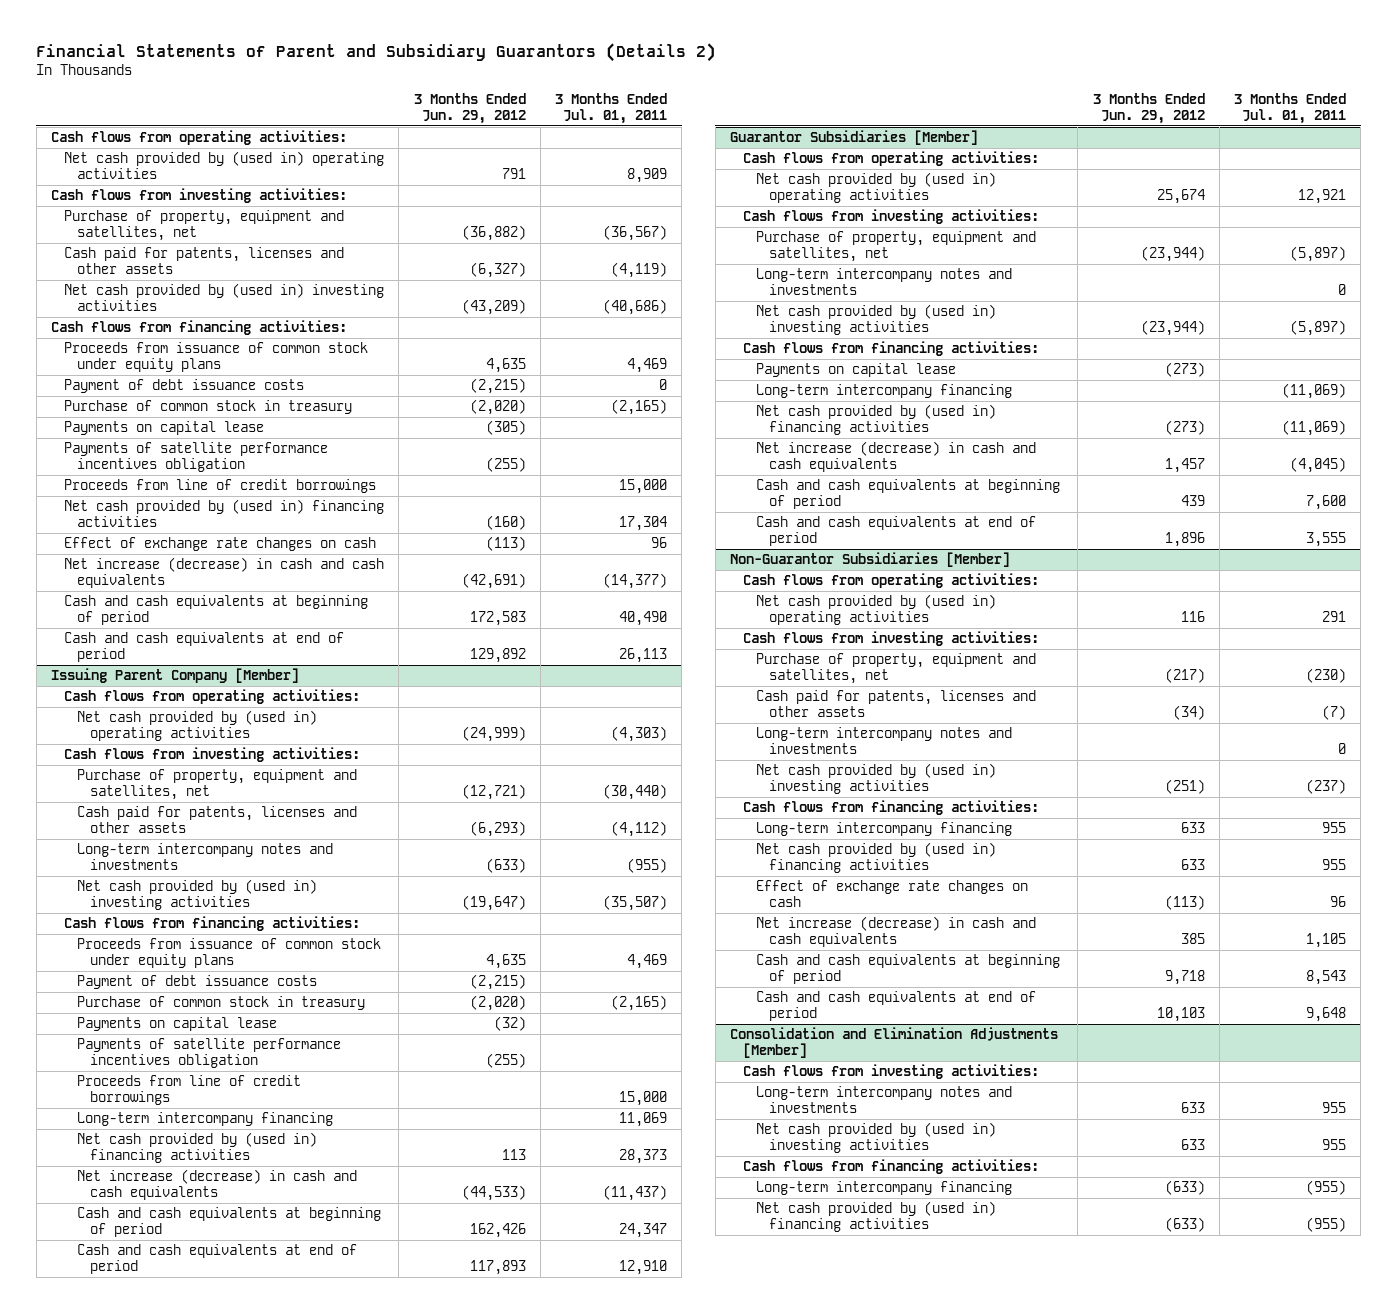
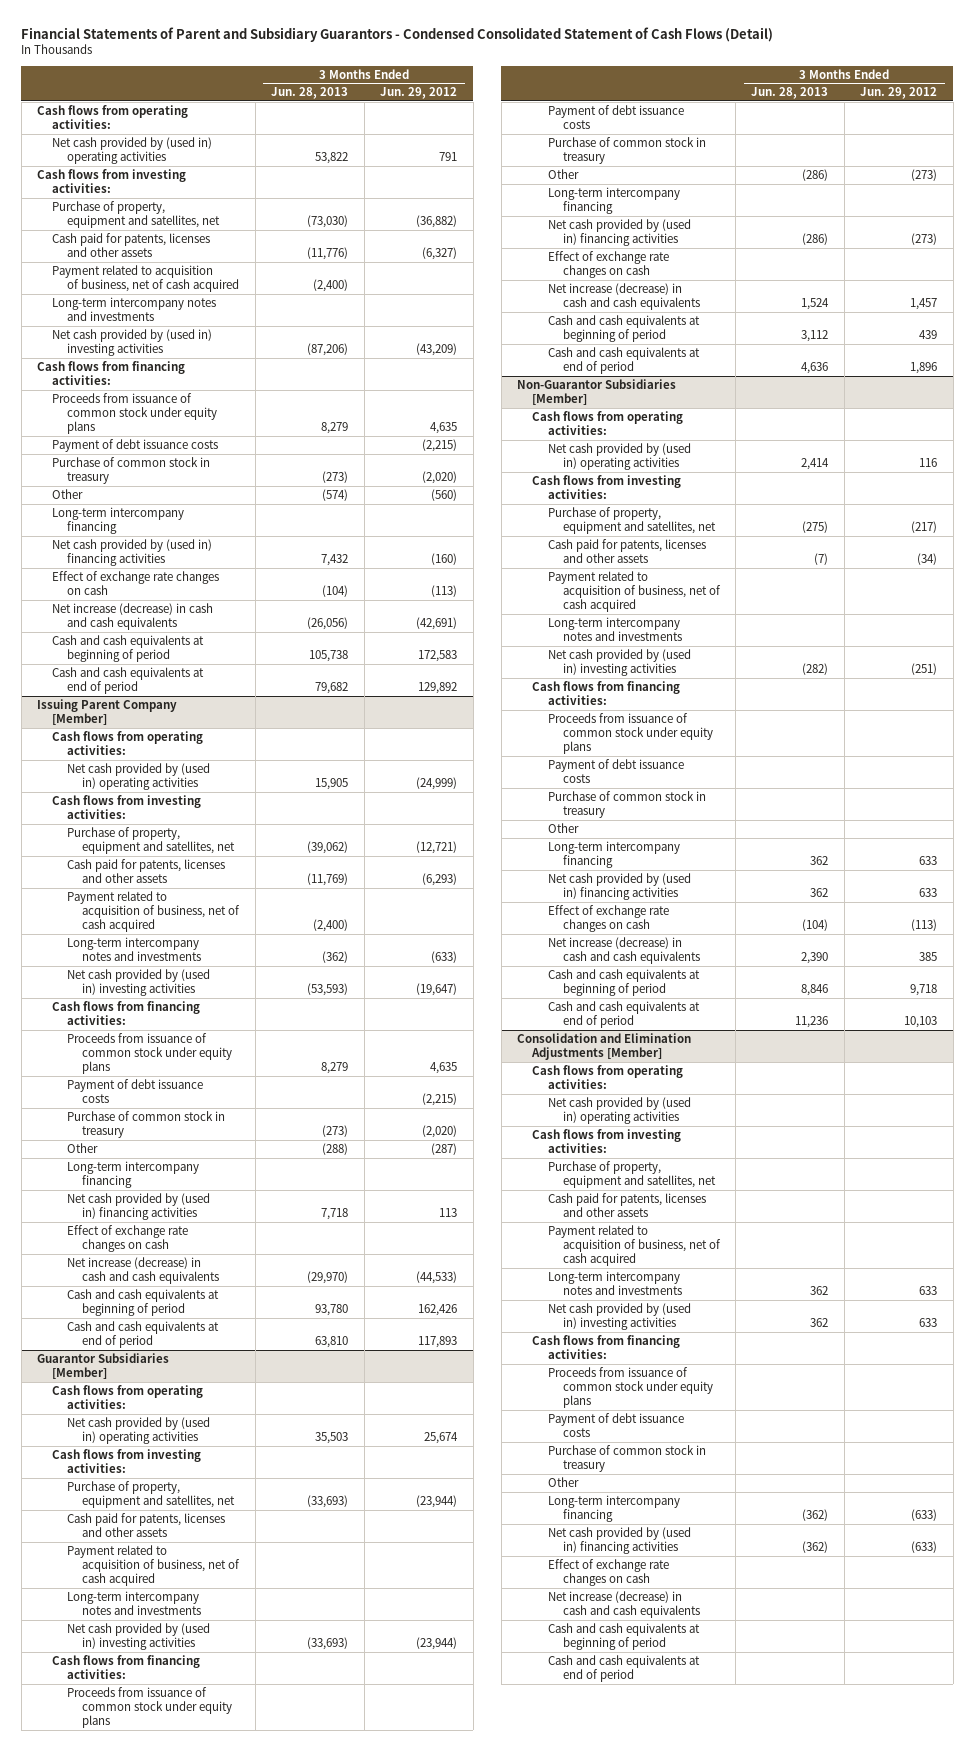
[36,43,717,63] Financial Statements of Parent and Subsidiary Guarantors (Details 2) -> [21,26,774,42] Financial Statements of Parent and Subsidiary Guarantors - Condensed Consolidated Statement of Cash Flows (Detail)
[555,93,668,124] 3 Months Ended Jul. 01, 2011 -> none
none -> [271,87,349,100] Jun. 28, 2013
none -> [52,264,240,293] Payment related to acquisition of business, net of cash acquired
none -> [52,296,217,322] Long-term intercompany notes and investments
[63,421,264,436] Payments on capital lease -> none
[63,442,328,472] Payments of satellite performance incentives obligation -> none
[63,479,376,494] Proceeds from line of credit borrowings -> none
none -> [52,488,84,499] Other
none -> [52,506,185,535] Long-term intercompany financing
none -> [67,890,241,933] Payment related to acquisition of business, net of cash acquired
[76,1017,277,1032] Payments on capital lease -> none
[76,1038,341,1068] Payments of satellite performance incentives obligation -> none
[76,1075,301,1105] Proceeds from line of credit borrowings -> none
none -> [67,1142,99,1153] Other
none -> [67,1224,189,1253] Effect of exchange rate changes on cash
none -> [67,1512,226,1538] Cash paid for patents, licenses and other assets
none -> [67,1544,241,1587] Payment related to acquisition of business, net of cash acquired
none -> [67,1686,233,1729] Proceeds from issuance of common stock under equity plans
none -> [547,104,684,130] Payment of debt issuance costs
none -> [547,136,706,165] Purchase of common stock in treasury
[755,363,956,378] Payments on capital lease -> [547,168,579,179] Other
none -> [547,250,669,279] Effect of exchange rate changes on cash
none -> [547,570,721,613] Payment related to acquisition of business, net of cash acquired
none -> [547,712,713,755] Proceeds from issuance of common stock under equity plans
none -> [547,758,684,784] Payment of debt issuance costs
none -> [547,790,706,819] Purchase of common stock in treasury
none -> [547,822,579,833] Other
none -> [532,1064,684,1090] Cash flows from operating activities:
none -> [547,1096,691,1125] Net cash provided by (used in) operating activities
none -> [547,1160,716,1189] Purchase of property, equipment and satellites, net
none -> [547,1192,706,1218] Cash paid for patents, licenses and other assets
none -> [547,1224,721,1267] Payment related to acquisition of business, net of cash acquired
none -> [547,1366,713,1409] Proceeds from issuance of common stock under equity plans
none -> [547,1412,684,1438] Payment of debt issuance costs
none -> [547,1444,706,1473] Purchase of common stock in treasury
none -> [547,1476,579,1487] Other
none -> [547,1558,669,1587] Effect of exchange rate changes on cash
none -> [547,1590,700,1619] Net increase (decrease) in cash and cash equivalents
none -> [547,1622,700,1651] Cash and cash equivalents at beginning of period
none -> [547,1654,700,1683] Cash and cash equivalents at end of period

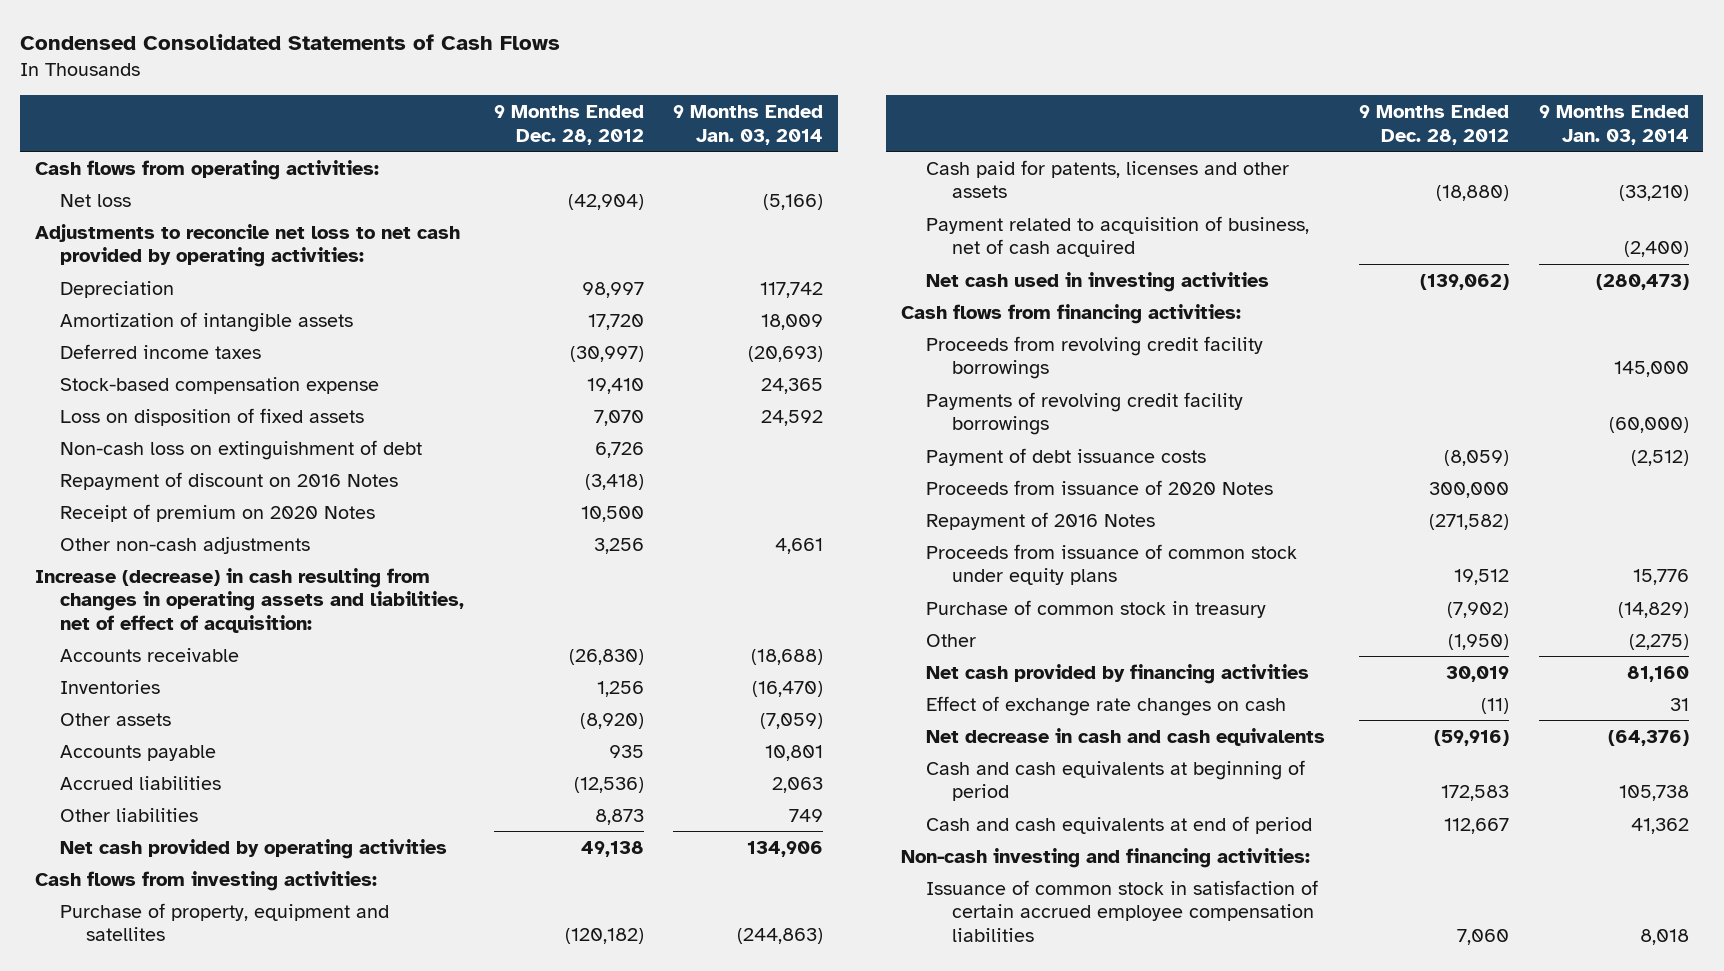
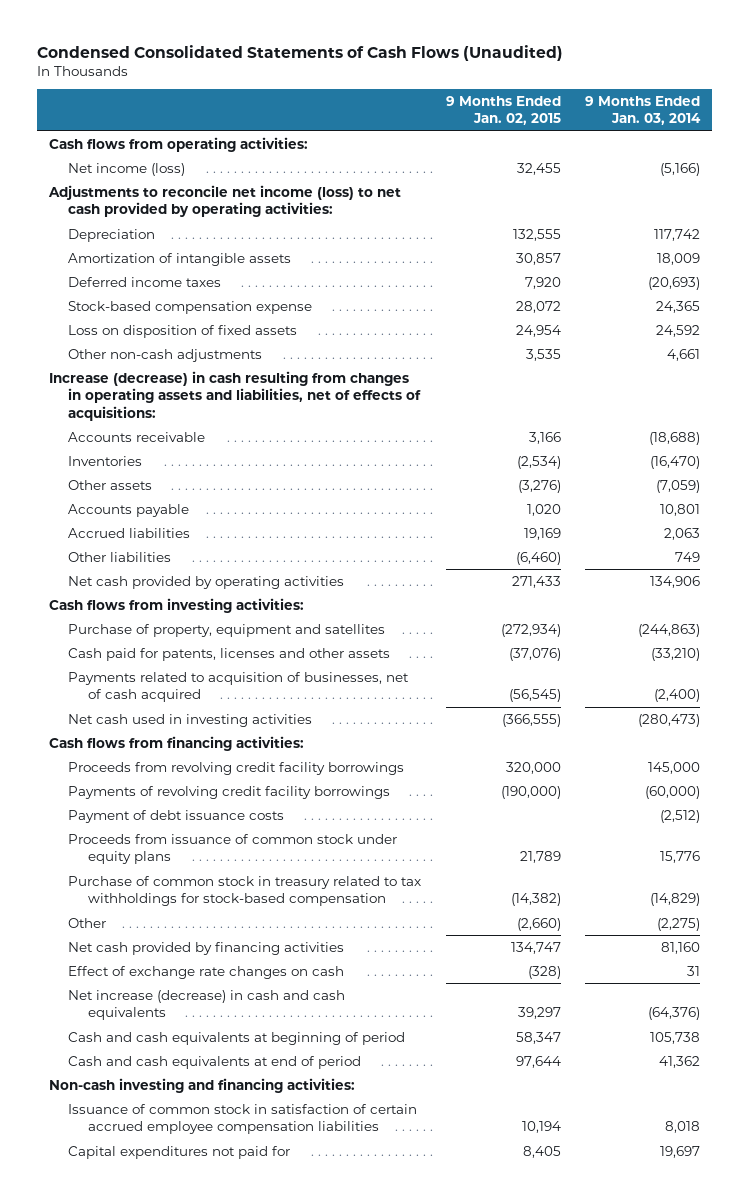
[20,34,561,51] Condensed Consolidated Statements of Cash Flows -> [36,44,563,61] Condensed Consolidated Statements of Cash Flows (Unaudited)
[493,105,644,145] 9 Months Ended Dec. 28, 2012 -> none
none -> [445,96,561,126] 9 Months Ended Jan. 02, 2015
[60,193,132,207] Net loss -> [68,162,186,176] Net income (loss)
[34,223,460,268] Adjustments to reconcile net loss to net cash provided by operating activities: -> [47,184,401,218] Adjustments to reconcile net income (loss) to net cash provided by operating activities:
[60,439,423,460] Non-cash loss on extinguishment of debt -> none
[60,471,399,490] Repayment of discount on 2016 Notes -> none
[60,503,376,522] Receipt of premium on 2020 Notes -> none
[34,567,465,633] Increase (decrease) in cash resulting from changes in operating assets and liabilities, net of effect of acquisition: -> [48,370,422,421] Increase (decrease) in cash resulting from changes in operating assets and liabilities, net of effects of acquisitions:
[926,215,1310,258] Payment related to acquisition of business, net of cash acquired -> [68,671,410,703] Payments related to acquisition of businesses, net of cash acquired
[926,479,1274,495] Proceeds from issuance of 2020 Notes -> none
[926,511,1156,530] Repayment of 2016 Notes -> none
[926,599,1267,618] Purchase of common stock in treasury -> [68,875,422,907] Purchase of common stock in treasury related to tax withholdings for stock-based compensation
[926,727,1326,746] Net decrease in cash and cash equivalents -> [68,989,346,1021] Net increase (decrease) in cash and cash equivalents
none -> [68,1145,291,1159] Capital expenditures not paid for

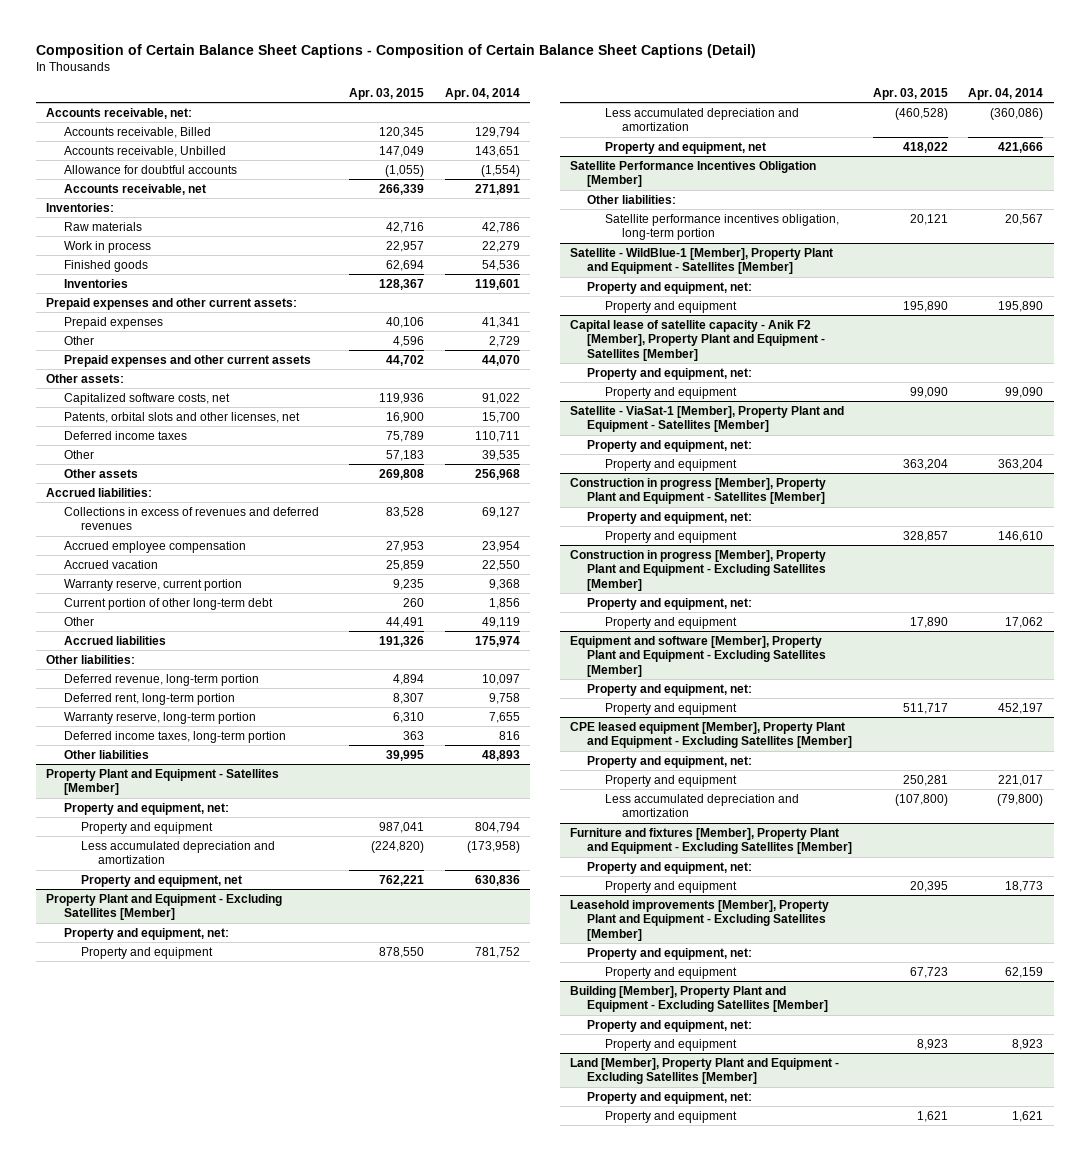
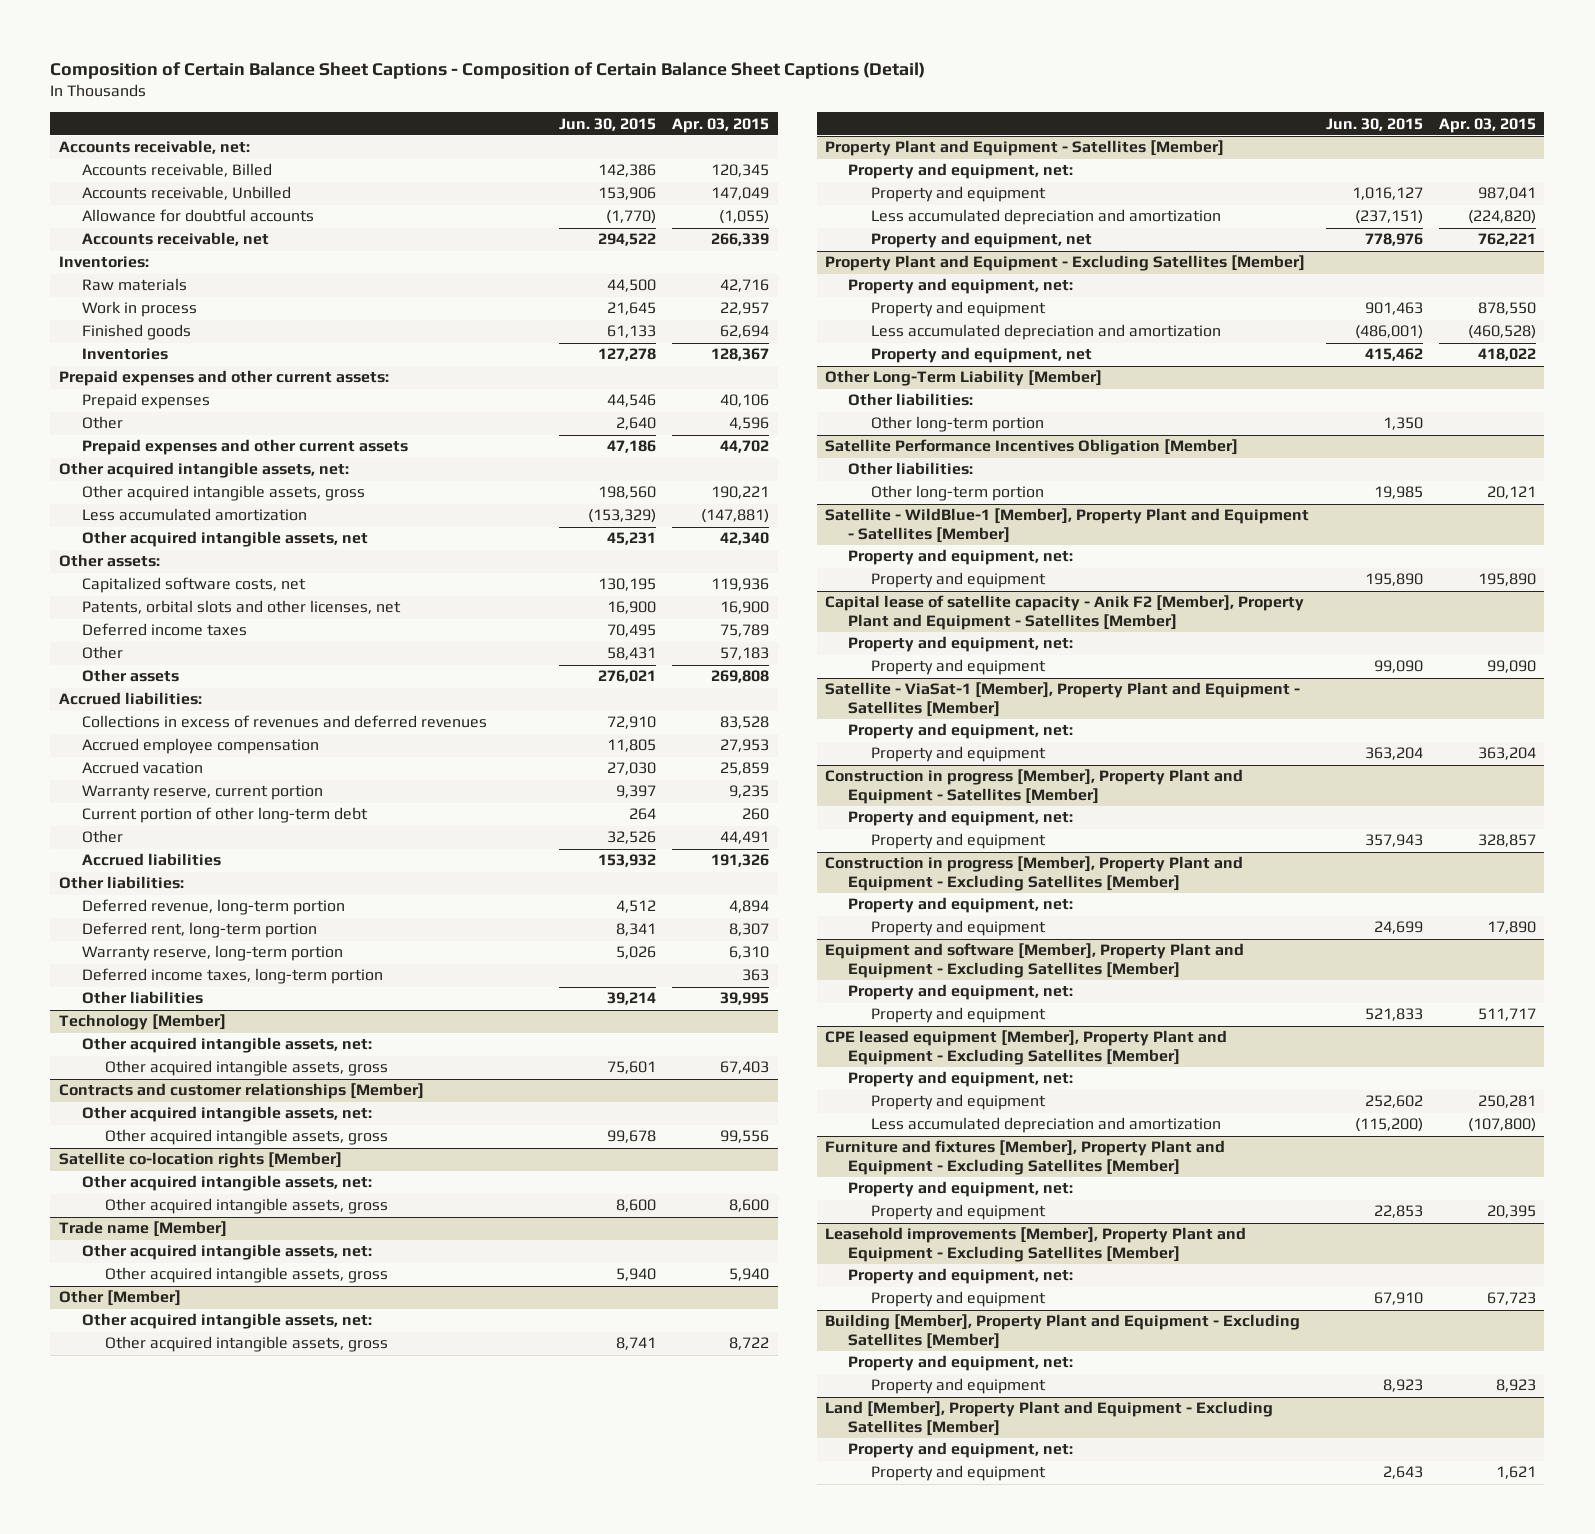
[444,87,520,100] Apr. 04, 2014 -> none
none -> [559,117,657,131] Jun. 30, 2015
none -> [58,462,349,479] Other acquired intangible assets, net:
none -> [81,485,365,502] Other acquired intangible assets, gross
none -> [81,508,307,522] Less accumulated amortization
none -> [81,531,368,548] Other acquired intangible assets, net
none -> [58,1014,226,1031] Technology [Member]
none -> [81,1037,372,1054] Other acquired intangible assets, net:
none -> [104,1060,388,1077] Other acquired intangible assets, gross
none -> [58,1083,424,1100] Contracts and customer relationships [Member]
none -> [81,1106,372,1123] Other acquired intangible assets, net:
none -> [104,1129,388,1146] Other acquired intangible assets, gross
none -> [58,1152,342,1169] Satellite co-location rights [Member]
none -> [81,1175,372,1192] Other acquired intangible assets, net:
none -> [104,1198,388,1215] Other acquired intangible assets, gross
none -> [58,1221,227,1238] Trade name [Member]
none -> [81,1244,372,1261] Other acquired intangible assets, net:
none -> [104,1267,388,1284] Other acquired intangible assets, gross
none -> [58,1290,181,1307] Other [Member]
none -> [81,1313,372,1330] Other acquired intangible assets, net:
none -> [104,1336,388,1353] Other acquired intangible assets, gross
none -> [825,370,1103,387] Other Long-Term Liability [Member]
none -> [848,393,974,407] Other liabilities:
none -> [871,416,1045,433] Other long-term portion
[604,213,839,241] Satellite performance incentives obligation, long-term portion -> [871,485,1045,502] Other long-term portion

